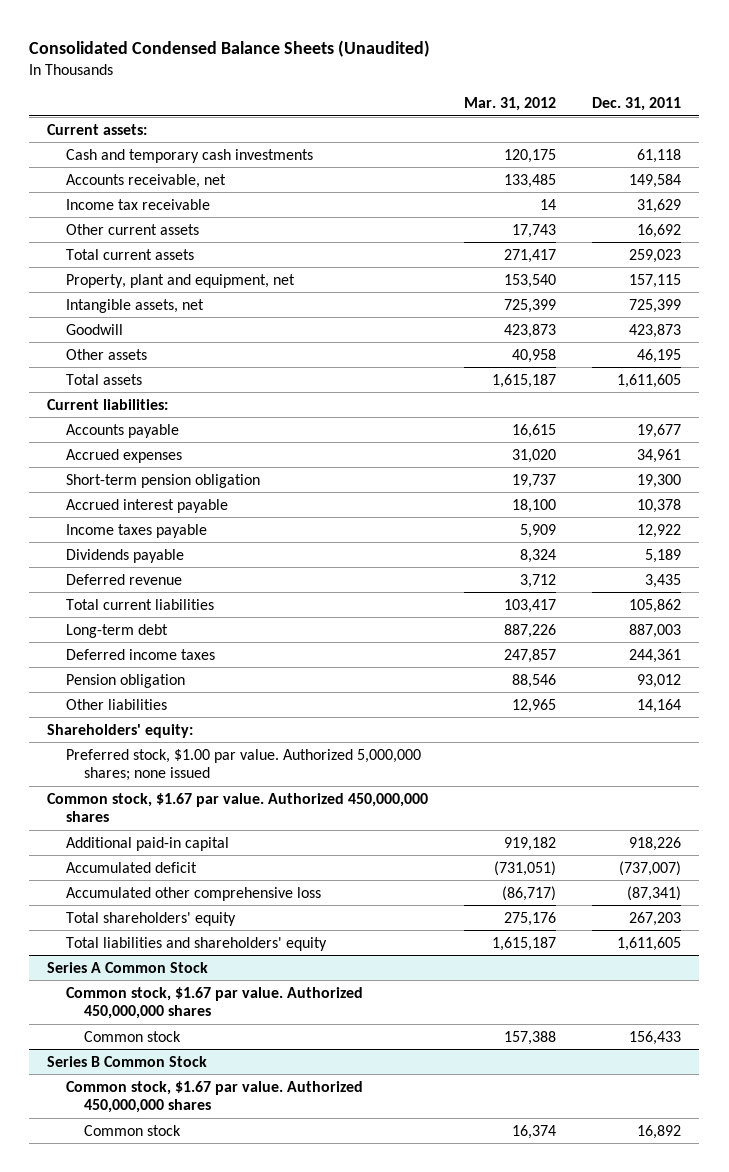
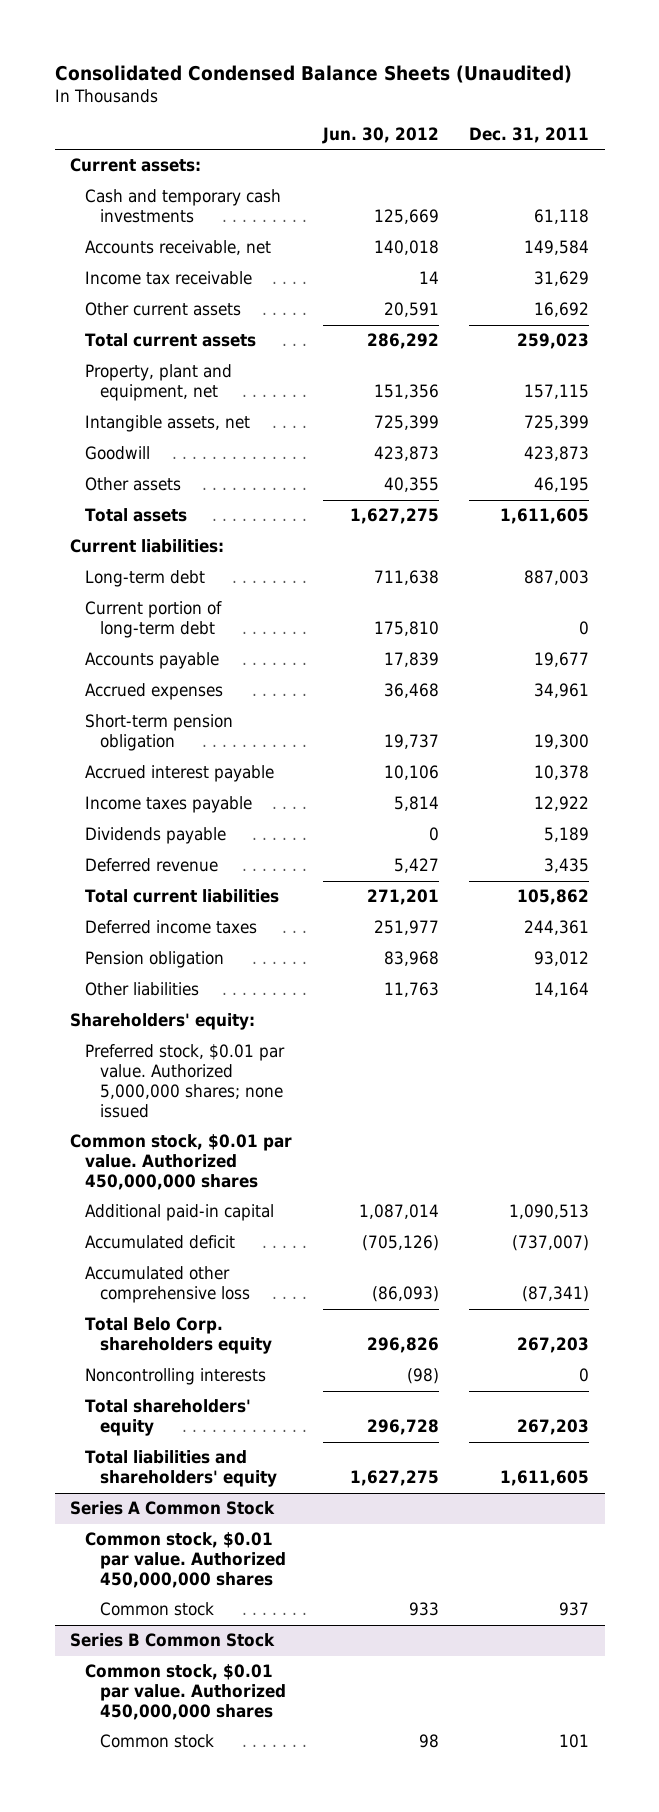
[464,97,557,112] Mar. 31, 2012 -> none
none -> [321,126,439,144] Jun. 30, 2012
[65,623,168,638] Long-term debt -> [85,570,206,588] Long-term debt
none -> [85,601,223,639] Current portion of long-term debt
[65,748,421,782] Preferred stock, $1.00 par value. Authorized 5,000,000 shares; none issued -> [85,1044,286,1118] Preferred stock, $0.01 par value. Authorized 5,000,000 shares; none issued
[47,792,429,823] Common stock, $1.67 par value. Authorized 450,000,000 shares -> [70,1134,293,1190] Common stock, $0.01 par value. Authorized 450,000,000 shares
[629,836,682,851] 918,226 -> [509,1204,590,1220] 1,090,513
none -> [85,1317,273,1355] Total Belo Corp. shareholders equity
none -> [85,1368,267,1386] Noncontrolling interests
[65,986,363,1020] Common stock, $1.67 par value. Authorized 450,000,000 shares -> [85,1532,287,1588] Common stock, $0.01 par value. Authorized 450,000,000 shares
[629,1030,682,1045] 156,433 -> [559,1602,590,1617] 937
[65,1080,363,1114] Common stock, $1.67 par value. Authorized 450,000,000 shares -> [85,1664,287,1720] Common stock, $0.01 par value. Authorized 450,000,000 shares
[637,1124,682,1139] 16,892 -> [559,1734,590,1749] 101

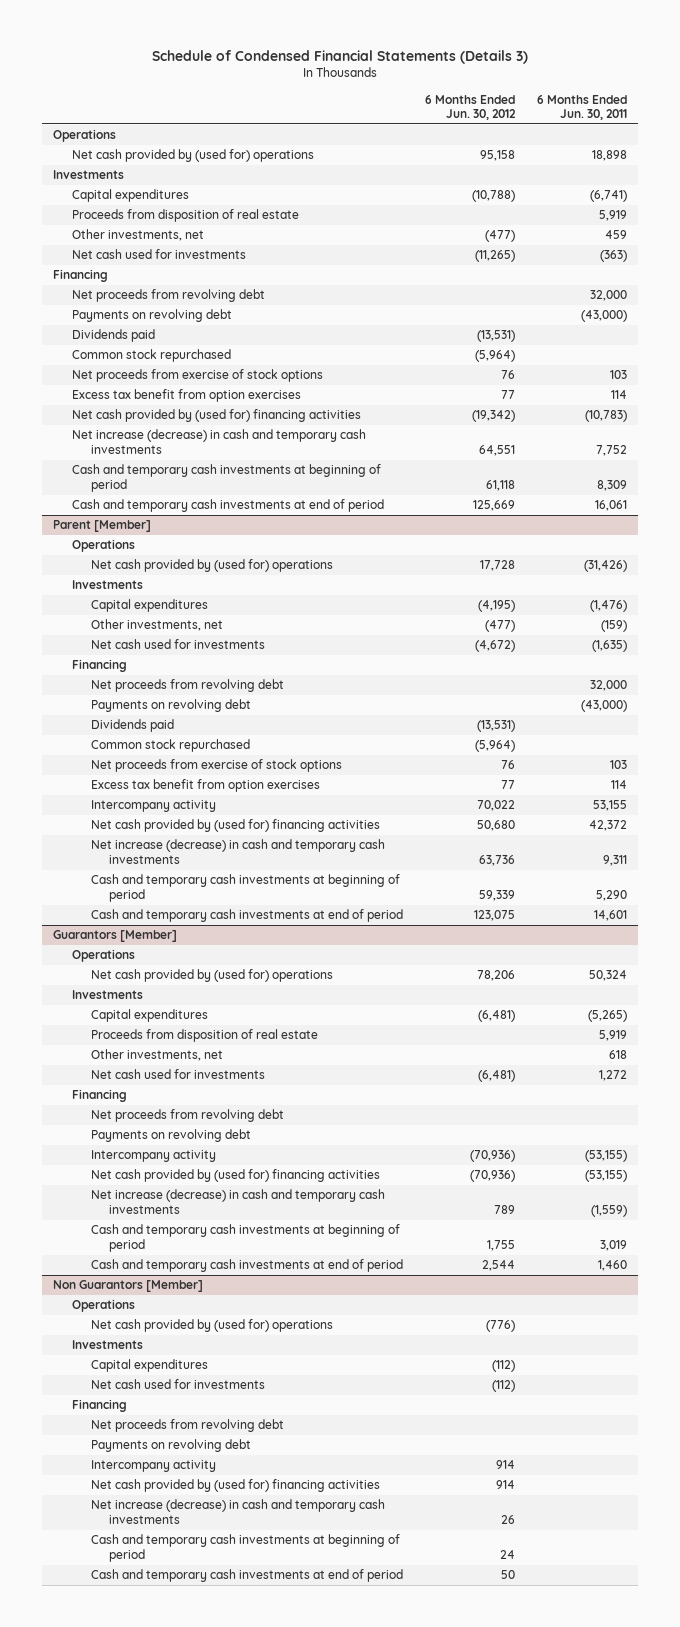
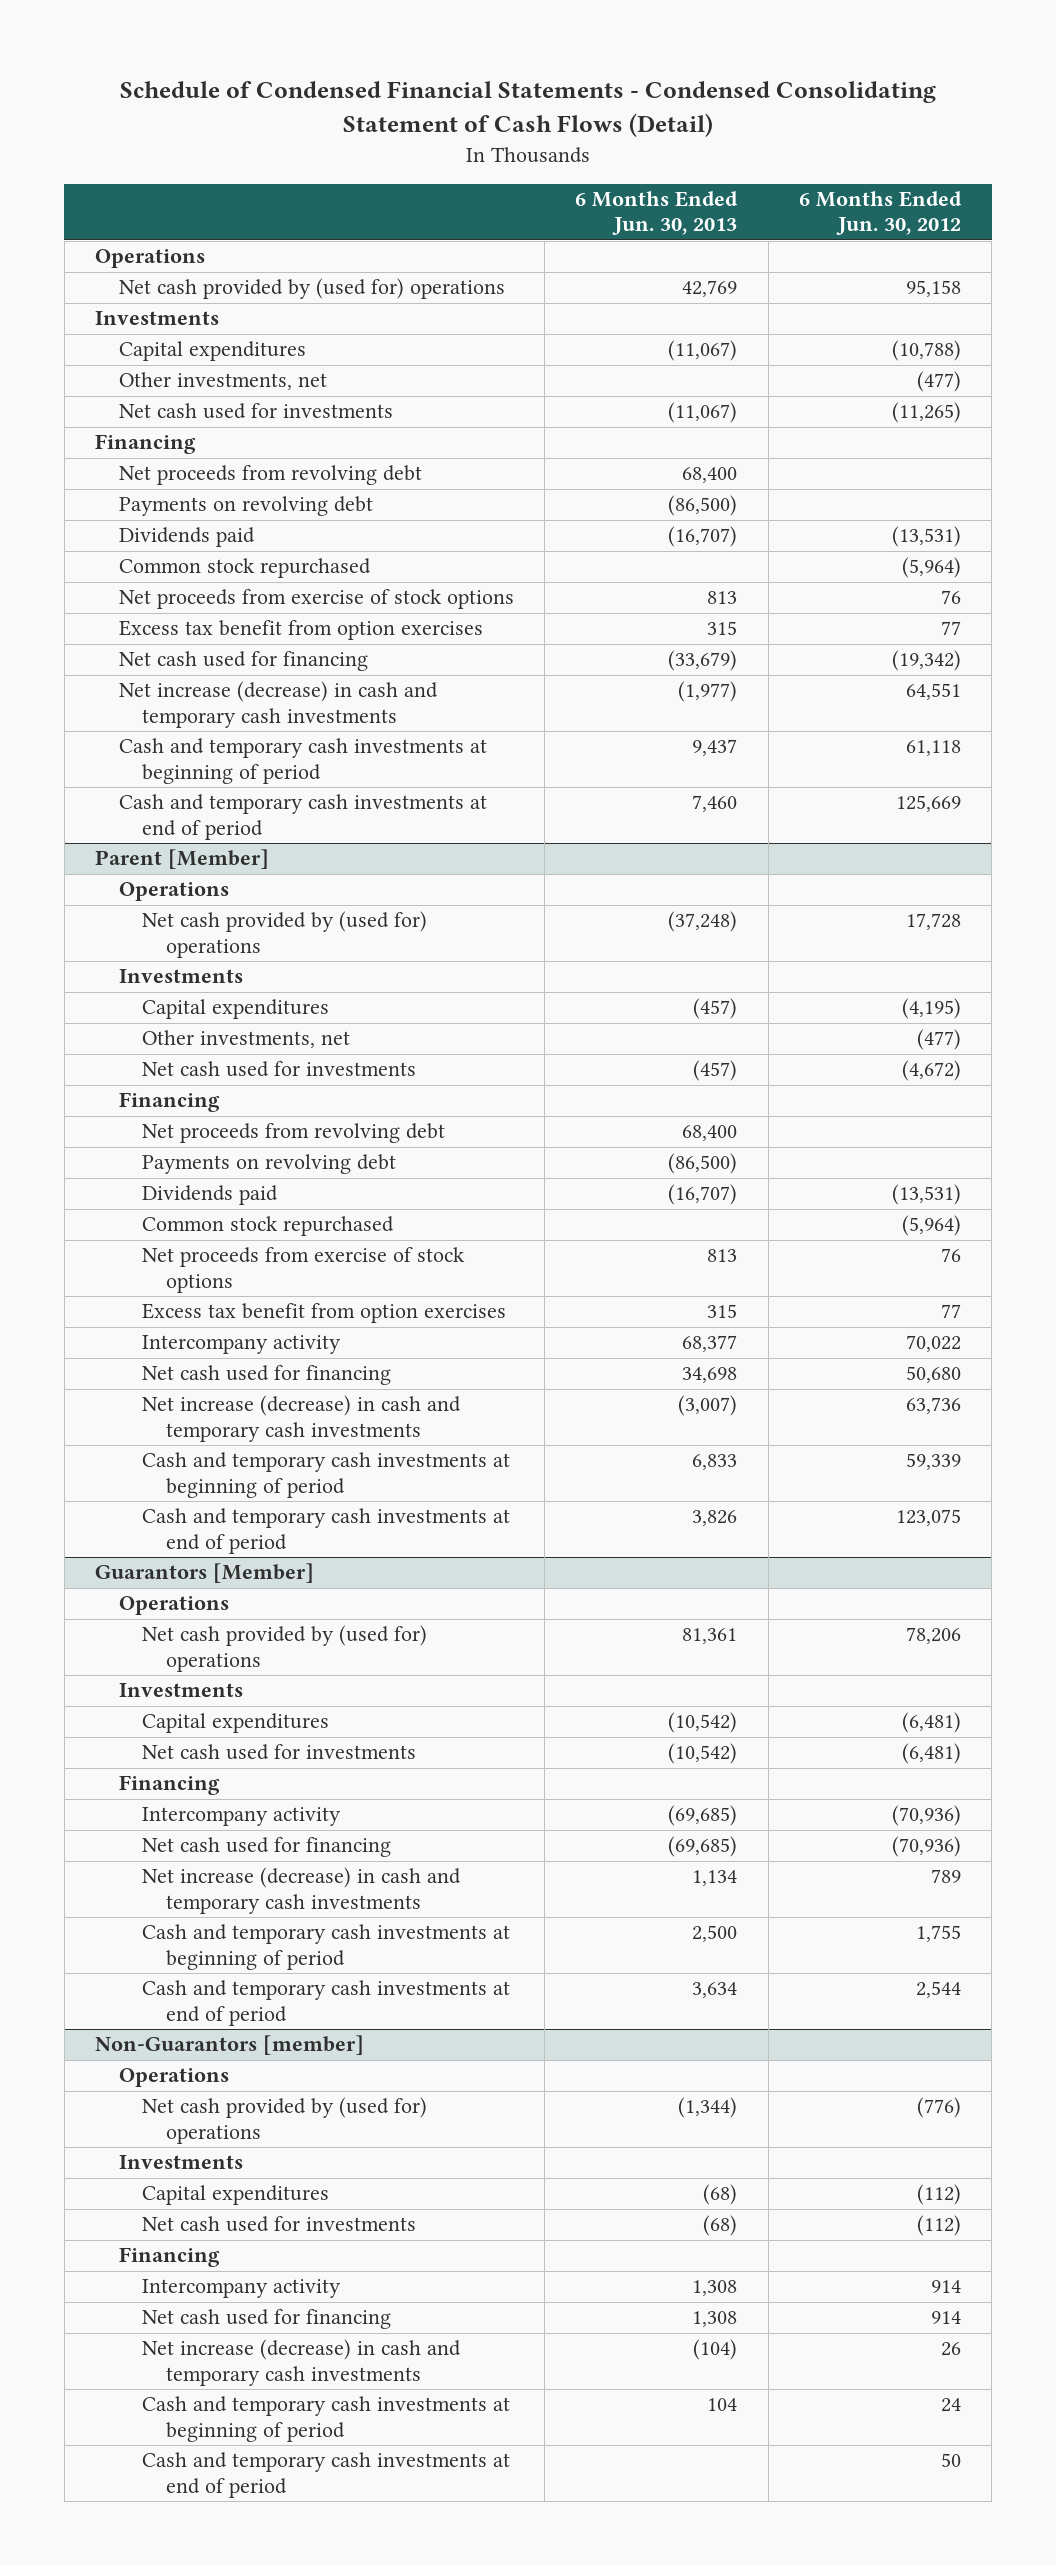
[152,49,529,64] Schedule of Condensed Financial Statements (Details 3) -> [120,81,937,138] Schedule of Condensed Financial Statements - Condensed Consolidating Statement of Cash Flows (Detail)
[536,94,627,121] 6 Months Ended Jun. 30, 2011 -> none
none -> [575,191,739,236] 6 Months Ended Jun. 30, 2013
[71,209,299,223] Proceeds from disposition of real estate -> none
[71,409,361,423] Net cash provided by (used for) financing activities -> [118,651,368,672] Net cash used for financing
[90,819,380,833] Net cash provided by (used for) financing activities -> [142,1365,392,1386] Net cash used for financing
[90,1029,318,1043] Proceeds from disposition of real estate -> none
[90,1049,223,1062] Other investments, net -> none
[90,1109,284,1123] Net proceeds from revolving debt -> none
[90,1129,251,1143] Payments on revolving debt -> none
[90,1169,380,1183] Net cash provided by (used for) financing activities -> [142,1837,392,1858] Net cash used for financing
[53,1280,204,1293] Non Guarantors [Member] -> [95,2035,365,2056] Non-Guarantors [member]
[90,1419,284,1433] Net proceeds from revolving debt -> none
[90,1439,251,1453] Payments on revolving debt -> none
[90,1479,380,1493] Net cash provided by (used for) financing activities -> [142,2309,392,2330] Net cash used for financing

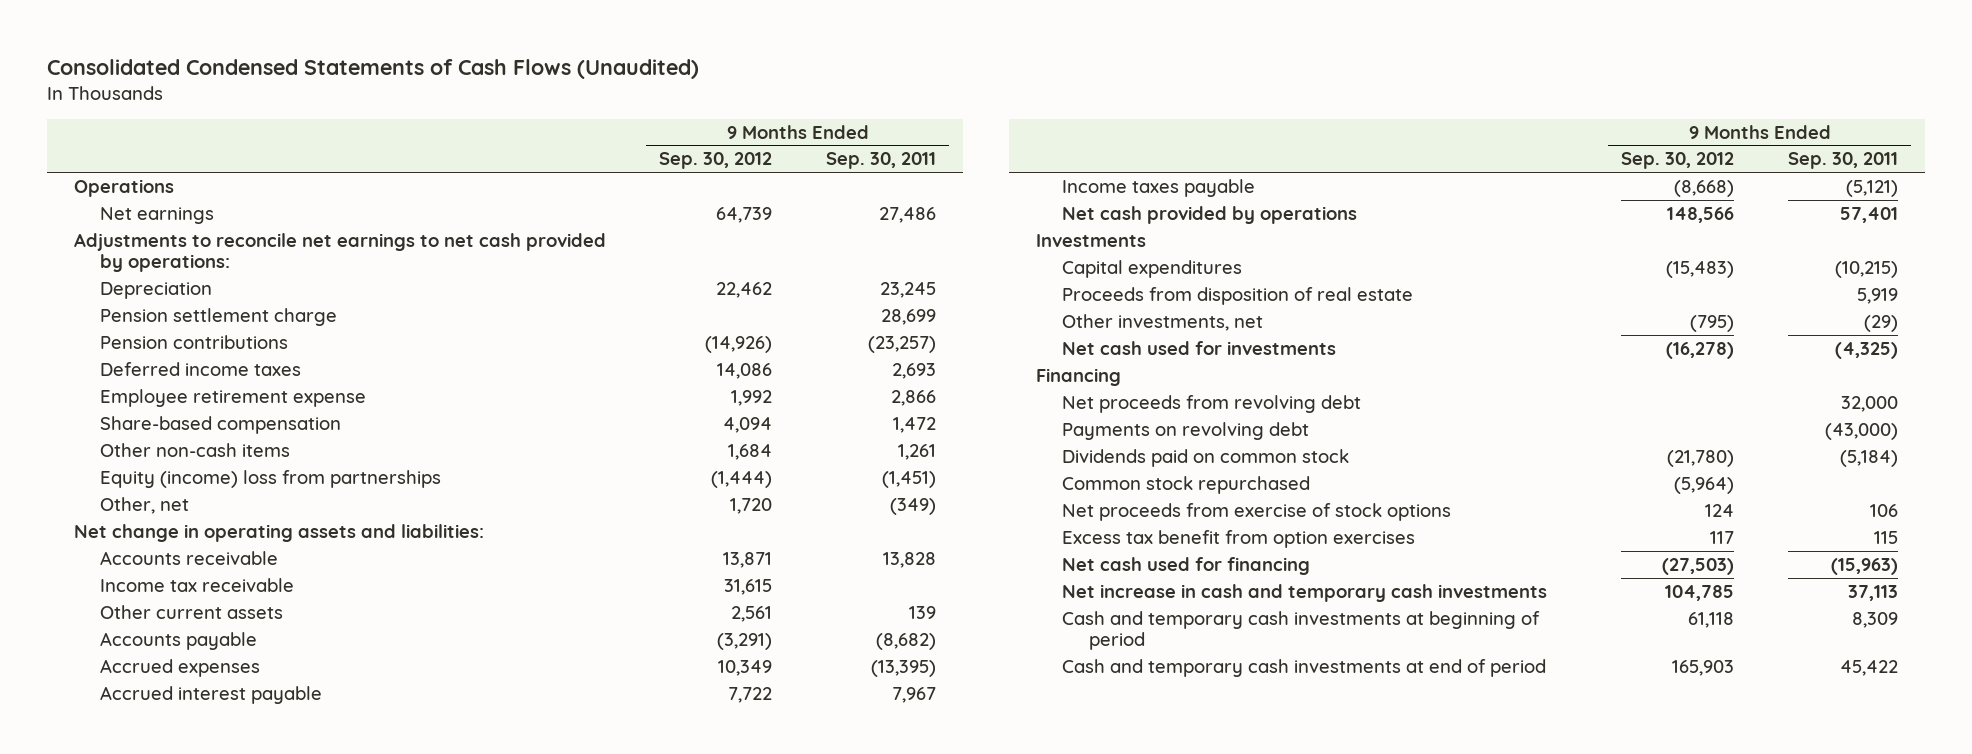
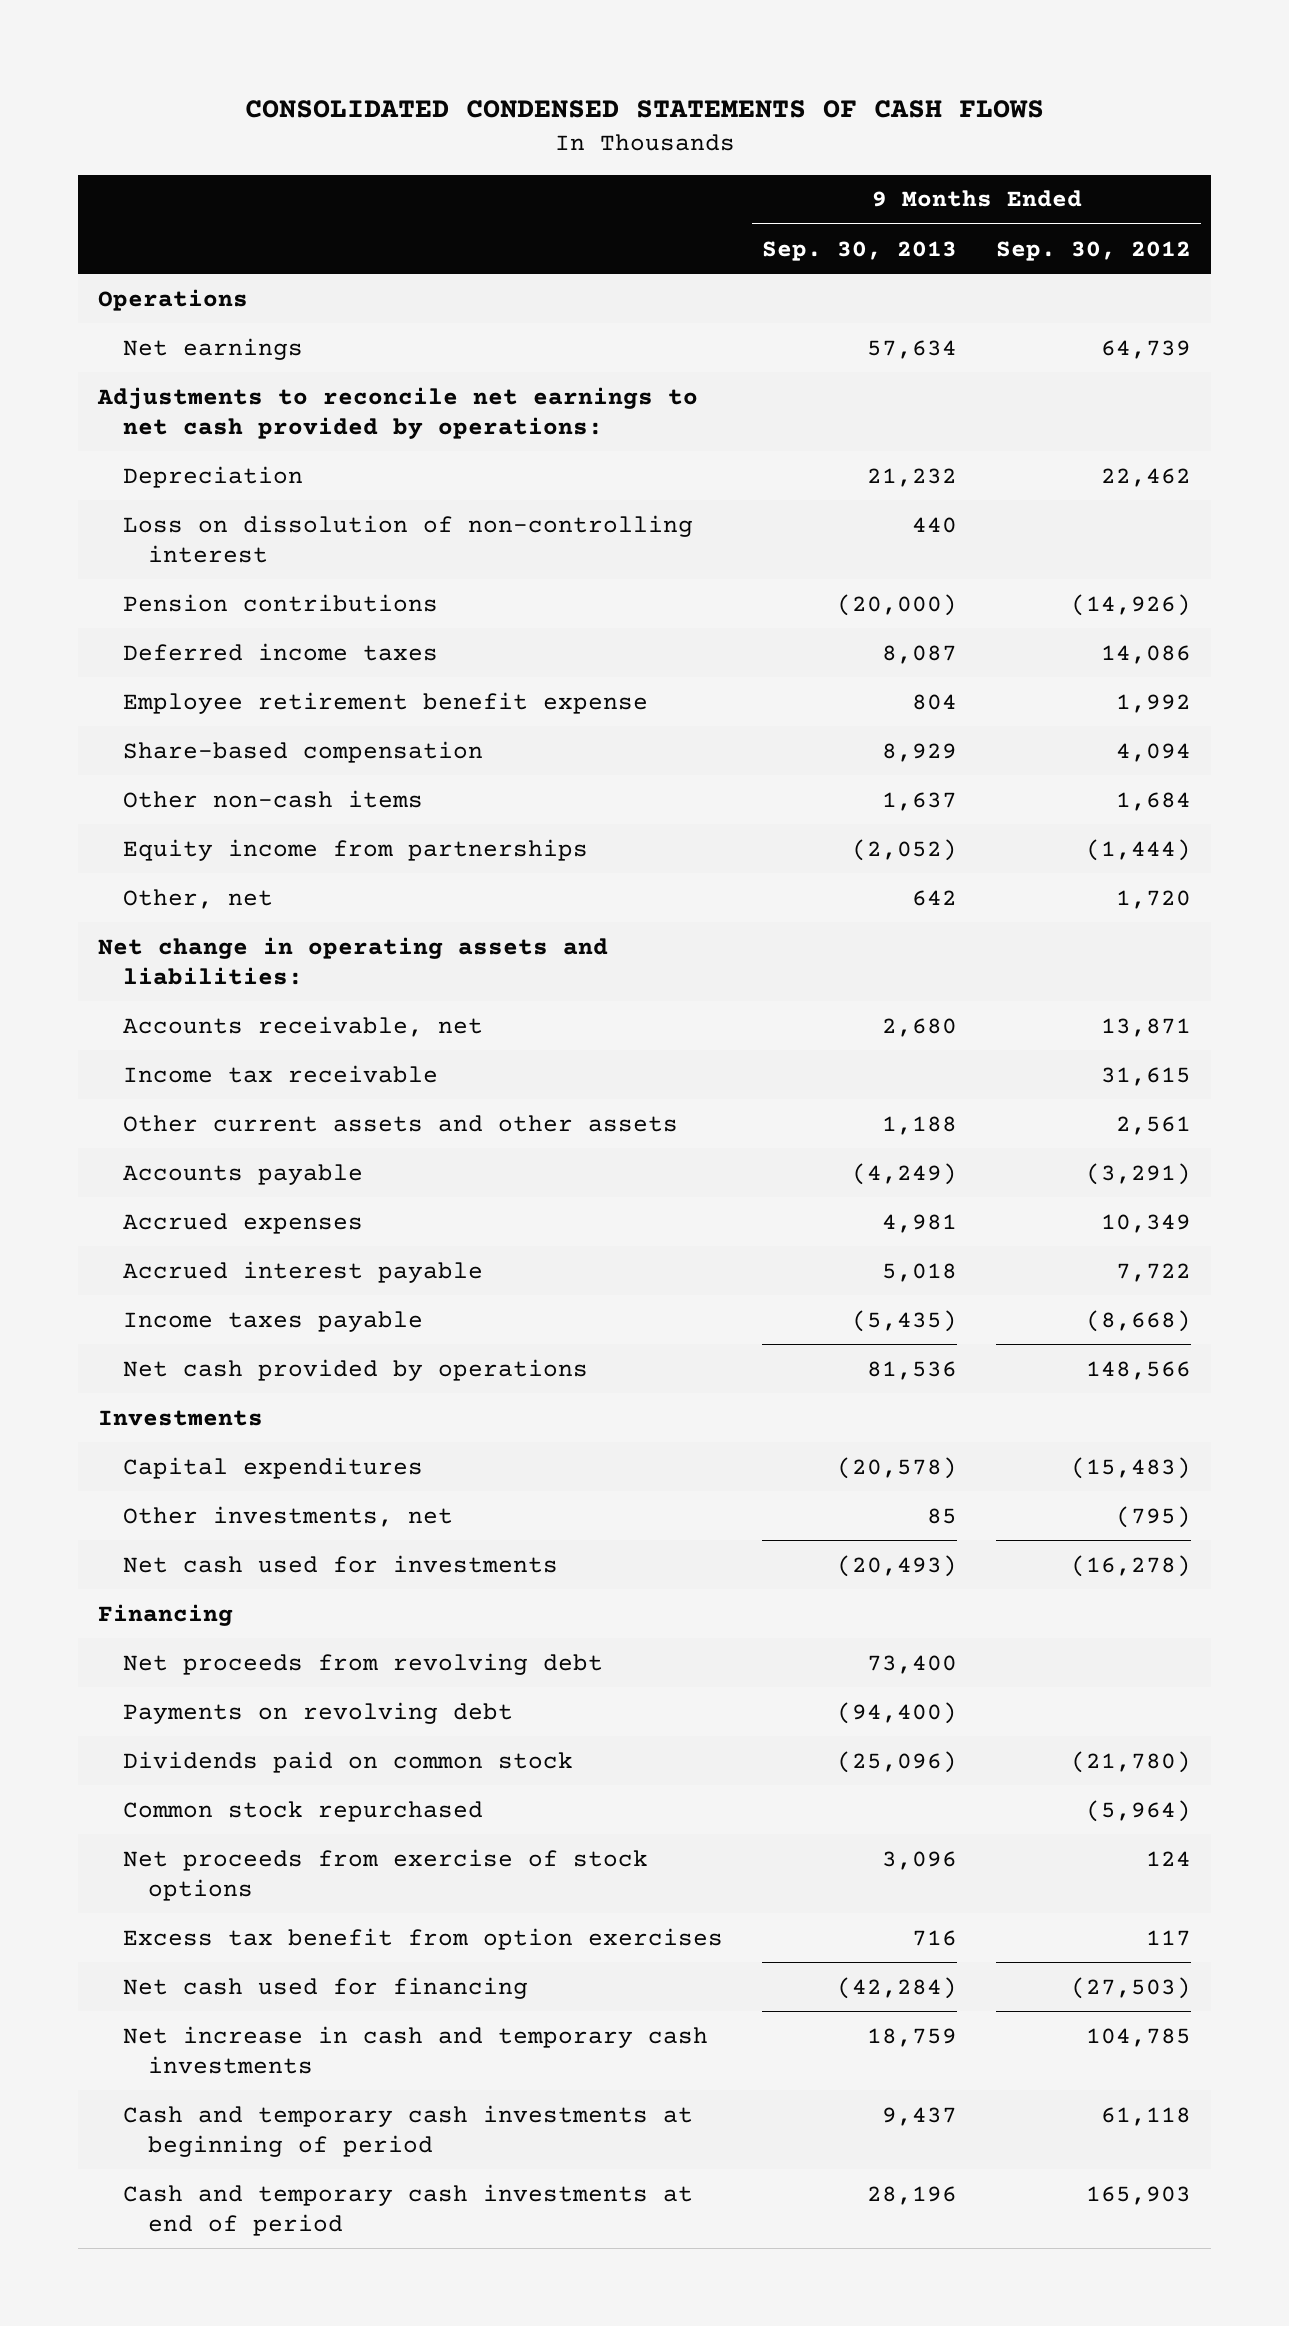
[46,59,699,80] Consolidated Condensed Statements of Cash Flows (Unaudited) -> [244,99,1044,118] CONSOLIDATED CONDENSED STATEMENTS OF CASH FLOWS
[825,152,936,170] Sep. 30, 2011 -> none
none -> [762,240,958,261] Sep. 30, 2013
[100,307,338,326] Pension settlement charge -> none
none -> [122,514,693,563] Loss on dissolution of non-controlling interest
[100,388,367,407] Employee retirement expense -> [122,691,648,714] Employee retirement benefit expense
[100,469,442,488] Equity (income) loss from partnerships -> [122,838,588,861] Equity income from partnerships
[100,550,279,565] Accounts receivable -> [122,1015,483,1037] Accounts receivable, net
[100,604,284,619] Other current assets -> [122,1114,678,1132] Other current assets and other assets
[1062,286,1414,305] Proceeds from disposition of real estate -> none

